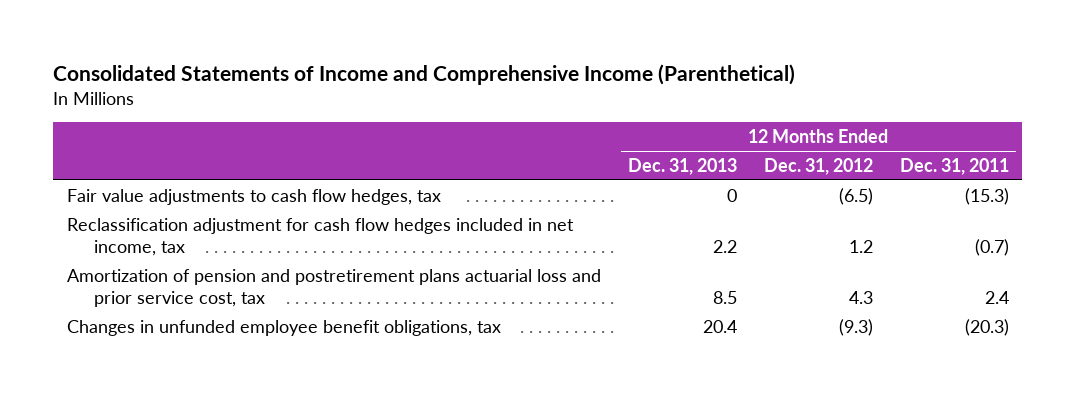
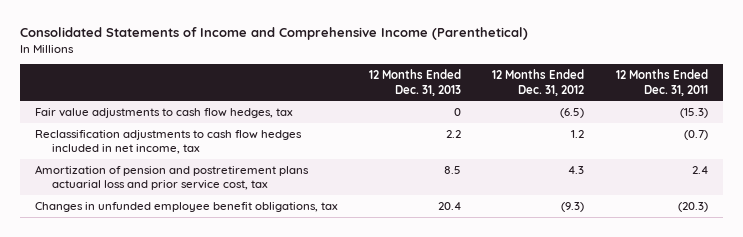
[66,217,574,257] Reclassification adjustment for cash flow hedges included in net income, tax -> [35,129,303,155] Reclassification adjustments to cash flow hedges included in net income, tax

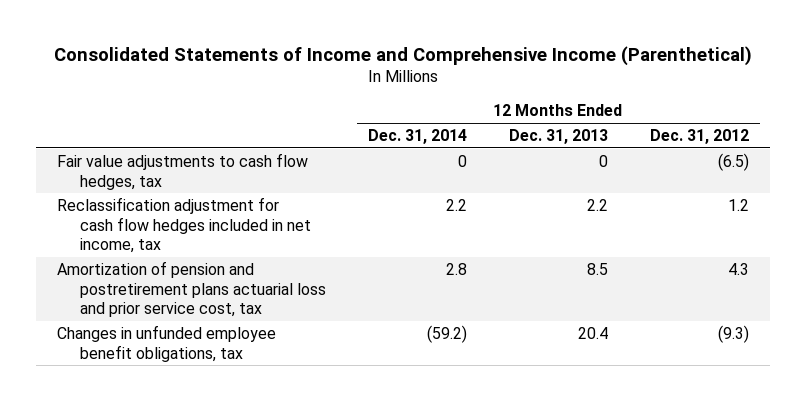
[615,69,708,96] 12 Months Ended Dec. 31, 2011 -> none
none -> [367,129,467,145] Dec. 31, 2014
[35,129,303,155] Reclassification adjustments to cash flow hedges included in net income, tax -> [56,196,311,254] Reclassification adjustment for cash flow hedges included in net income, tax

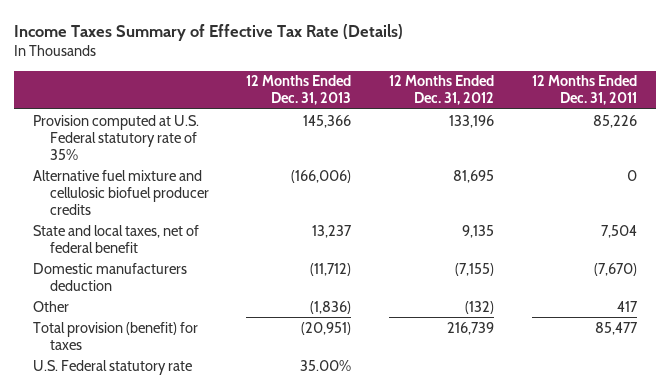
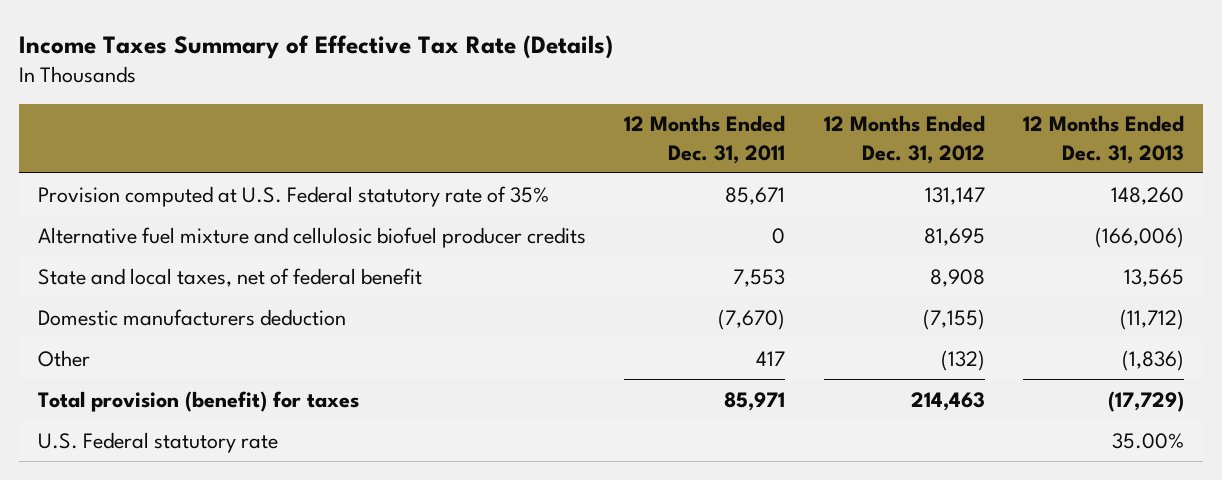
[303,114,352,128] 145,366 -> [1111,186,1185,205] 148,260
[449,114,495,128] 133,196 -> [924,186,985,205] 131,147
[592,114,637,128] 85,226 -> [725,186,786,205] 85,671
[312,224,353,238] 13,237 -> [1124,268,1185,287] 13,565
[462,224,495,238] 9,135 -> [929,268,985,287] 8,908
[600,224,637,238] 7,504 -> [733,268,786,287] 7,553
[301,321,352,335] (20,951) -> [1108,390,1185,412] (17,729)
[447,321,495,335] 216,739 -> [910,391,985,411] 214,463
[594,321,638,335] 85,477 -> [724,391,786,411] 85,971

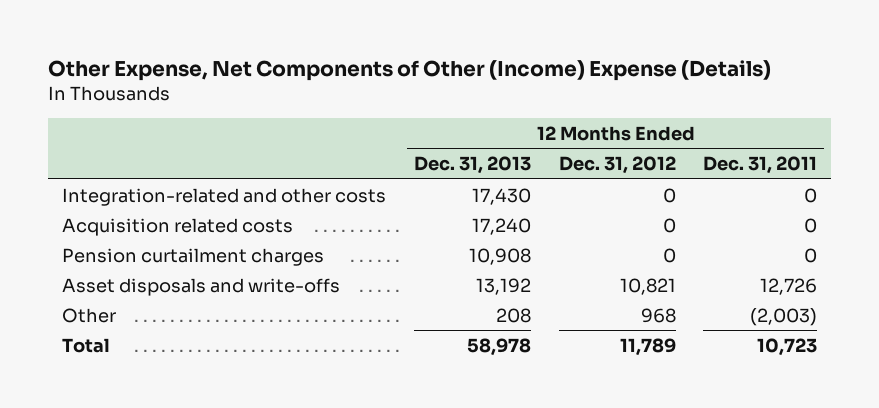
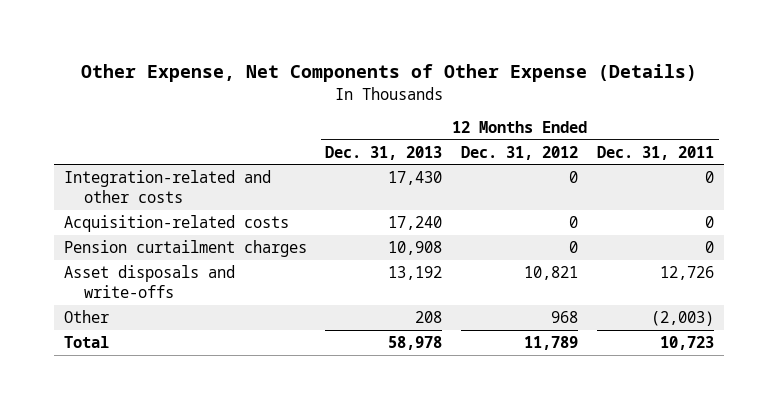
[48,59,772,81] Other Expense, Net Components of Other (Income) Expense (Details) -> [80,64,697,83] Other Expense, Net Components of Other Expense (Details)
[61,217,293,236] Acquisition related costs -> [63,214,289,232] Acquisition-related costs

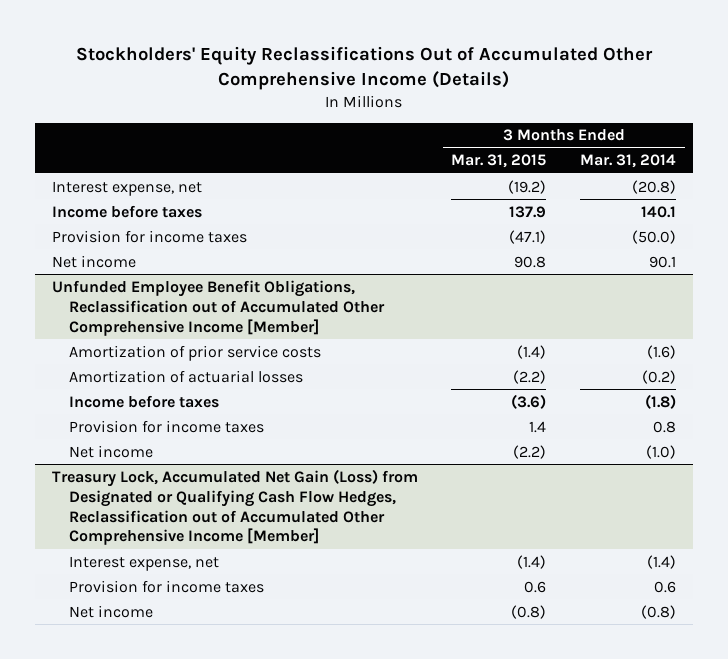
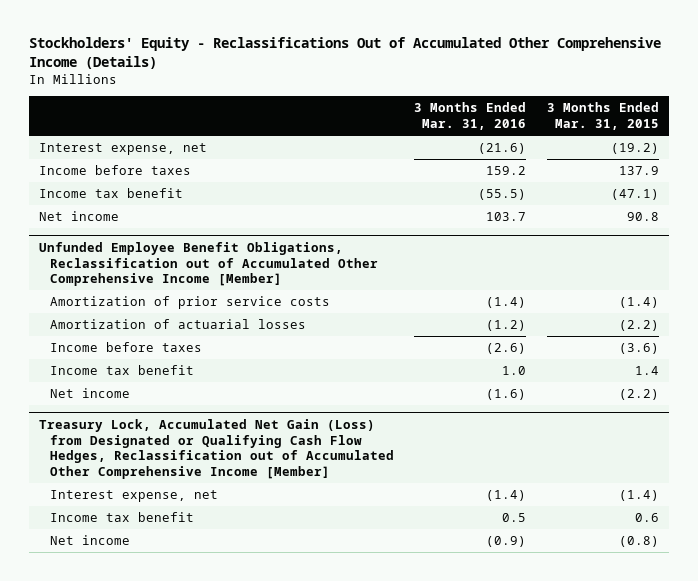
[75,45,653,90] Stockholders' Equity Reclassifications Out of Accumulated Other Comprehensive Income (Details) -> [28,37,661,70] Stockholders' Equity - Reclassifications Out of Accumulated Other Comprehensive Income (Details)
[580,154,677,169] Mar. 31, 2014 -> none
none -> [414,102,527,130] 3 Months Ended Mar. 31, 2016
[51,229,247,243] Provision for income taxes -> [39,188,184,199] Income tax benefit
[68,419,264,433] Provision for income taxes -> [50,365,195,376] Income tax benefit
[68,579,264,593] Provision for income taxes -> [50,512,195,523] Income tax benefit

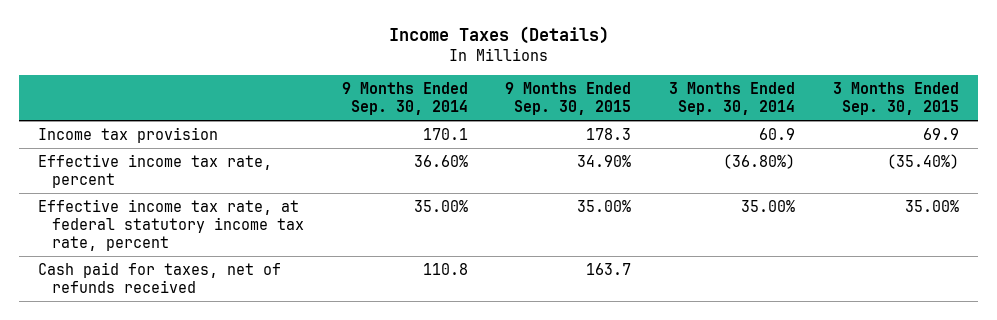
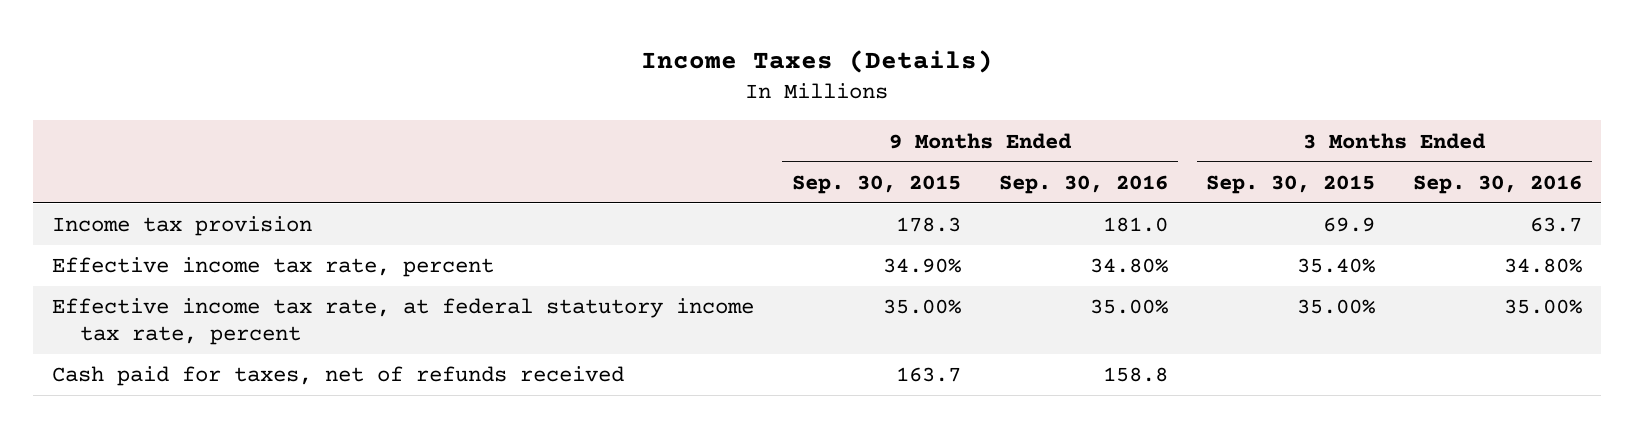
[341,82,468,115] 9 Months Ended Sep. 30, 2014 -> none
[669,82,796,115] 3 Months Ended Sep. 30, 2014 -> none
none -> [999,174,1169,194] Sep. 30, 2016
none -> [1413,174,1583,194] Sep. 30, 2016
[887,153,960,169] (35.40%) -> [1297,258,1376,274] 35.40%

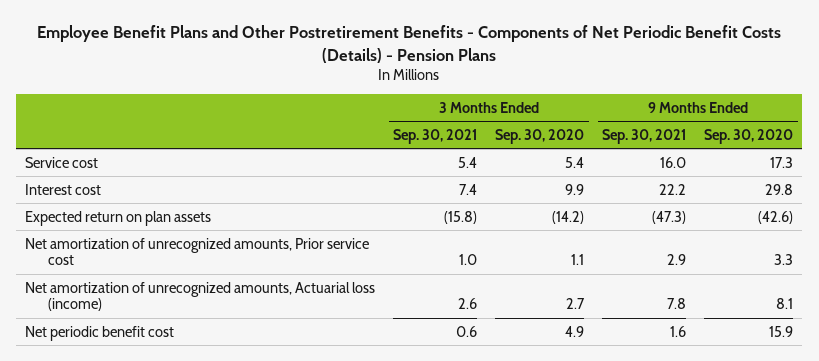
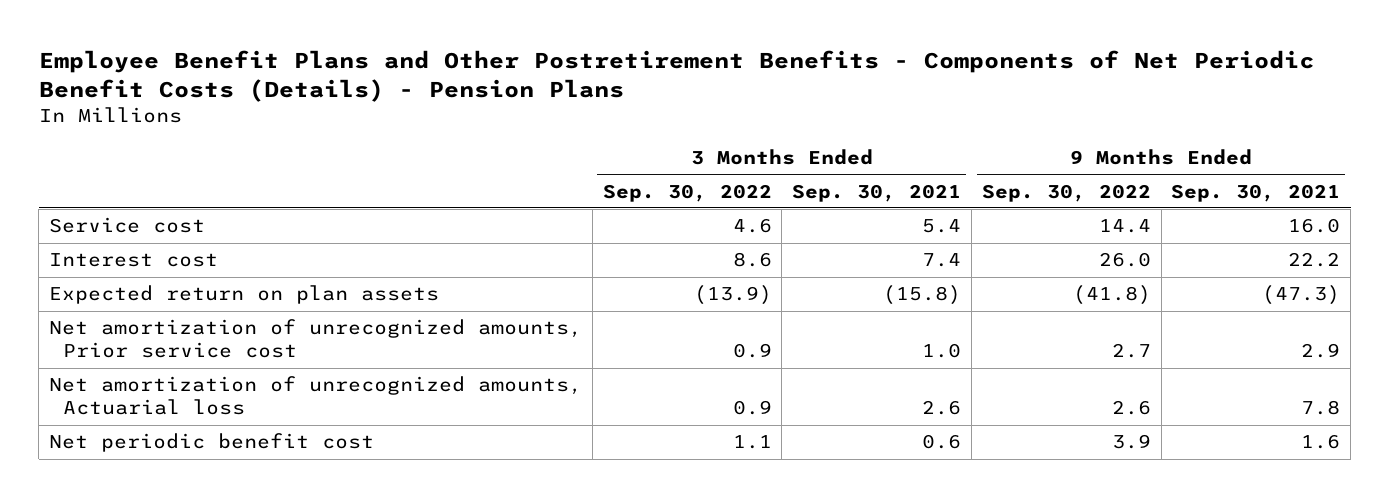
[495,128,585,144] Sep. 30, 2020 -> none
[704,128,794,144] Sep. 30, 2020 -> none
none -> [602,183,772,202] Sep. 30, 2022
none -> [981,183,1151,202] Sep. 30, 2022
[25,281,376,312] Net amortization of unrecognized amounts, Actuarial loss (income) -> [49,376,583,416] Net amortization of unrecognized amounts, Actuarial loss

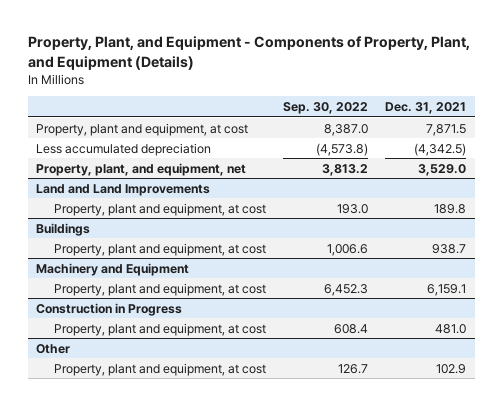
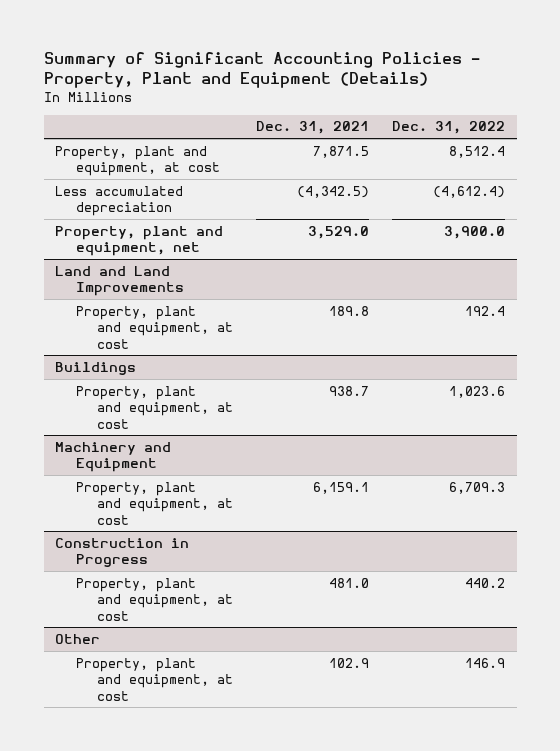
[27,36,470,70] Property, Plant, and Equipment - Components of Property, Plant, and Equipment (Details) -> [43,51,480,89] Summary of Significant Accounting Policies - Property, Plant and Equipment (Details)
[282,102,368,115] Sep. 30, 2022 -> none
none -> [392,121,506,135] Dec. 31, 2022
[36,162,247,176] Property, plant, and equipment, net -> [55,225,224,257] Property, plant and equipment, net

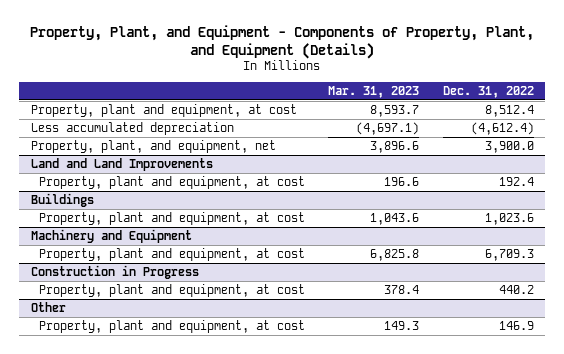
[43,51,480,89] Summary of Significant Accounting Policies - Property, Plant and Equipment (Details) -> [30,24,535,59] Property, Plant, and Equipment - Components of Property, Plant, and Equipment (Details)
[255,121,369,135] Dec. 31, 2021 -> none
none -> [328,85,420,98] Mar. 31, 2023
[55,225,224,257] Property, plant and equipment, net -> [30,139,276,153] Property, plant, and equipment, net

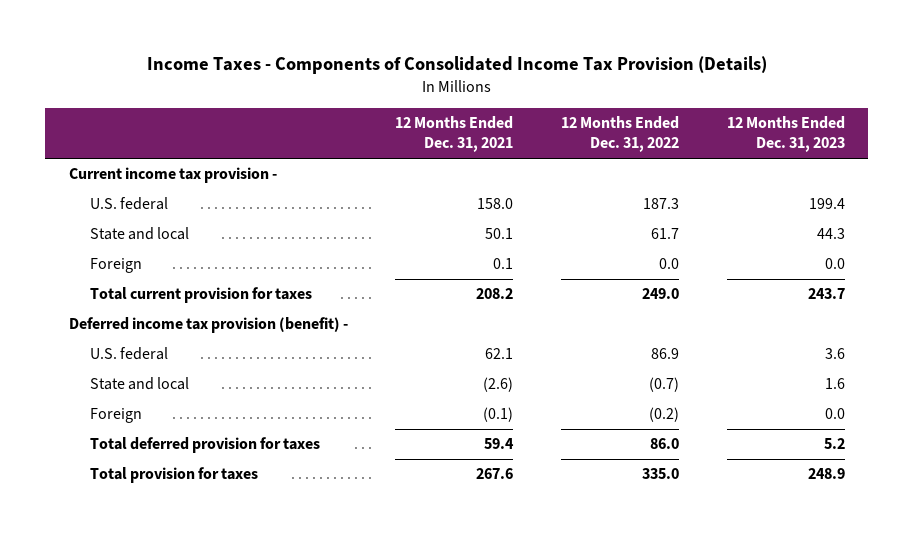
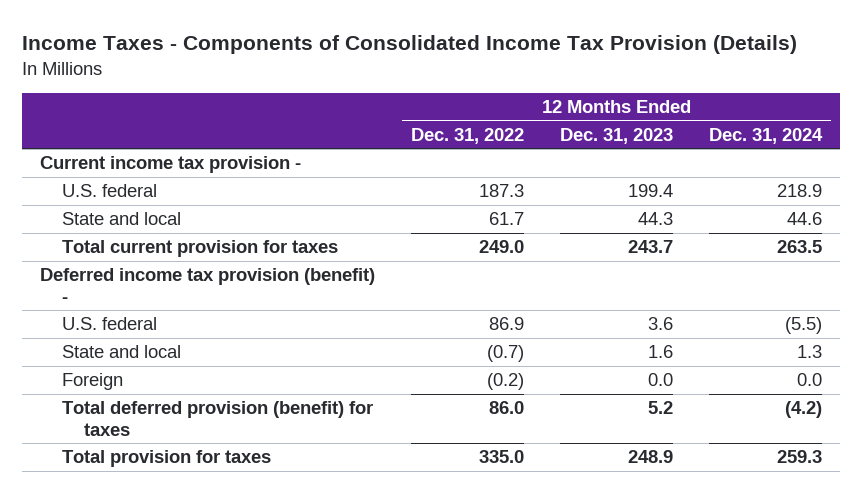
[395,116,514,153] 12 Months Ended Dec. 31, 2021 -> none
none -> [709,127,824,144] Dec. 31, 2024
[90,258,143,274] Foreign -> none
[90,437,321,454] Total deferred provision for taxes -> [61,401,373,436] Total deferred provision (benefit) for taxes

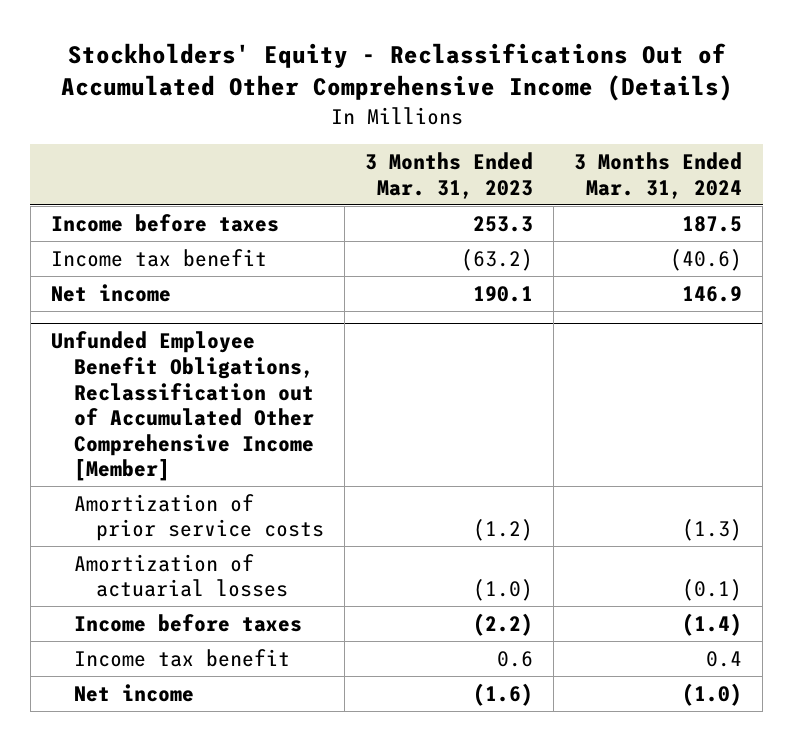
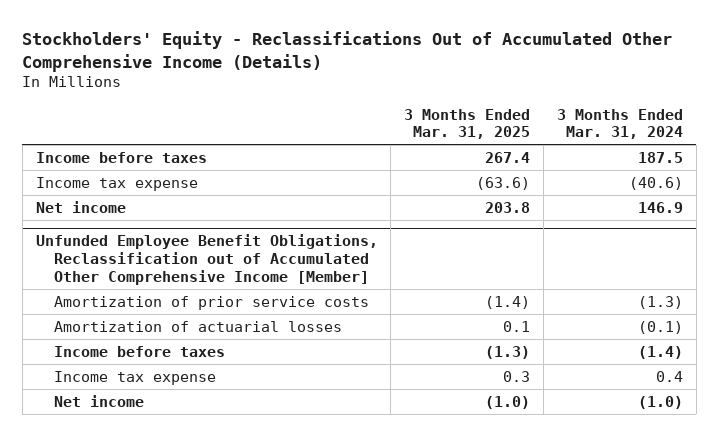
[365,152,534,199] 3 Months Ended Mar. 31, 2023 -> none
none -> [404,108,531,140] 3 Months Ended Mar. 31, 2025
[50,248,267,267] Income tax benefit -> [35,176,198,191] Income tax expense
[73,648,290,667] Income tax benefit -> [53,370,216,385] Income tax expense

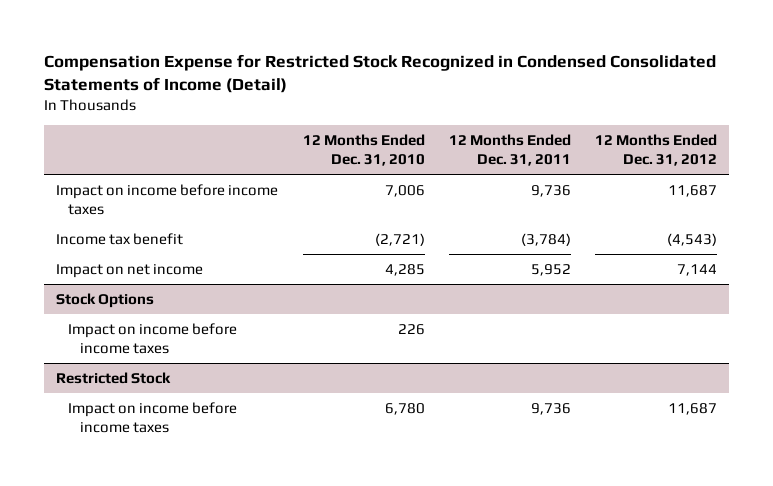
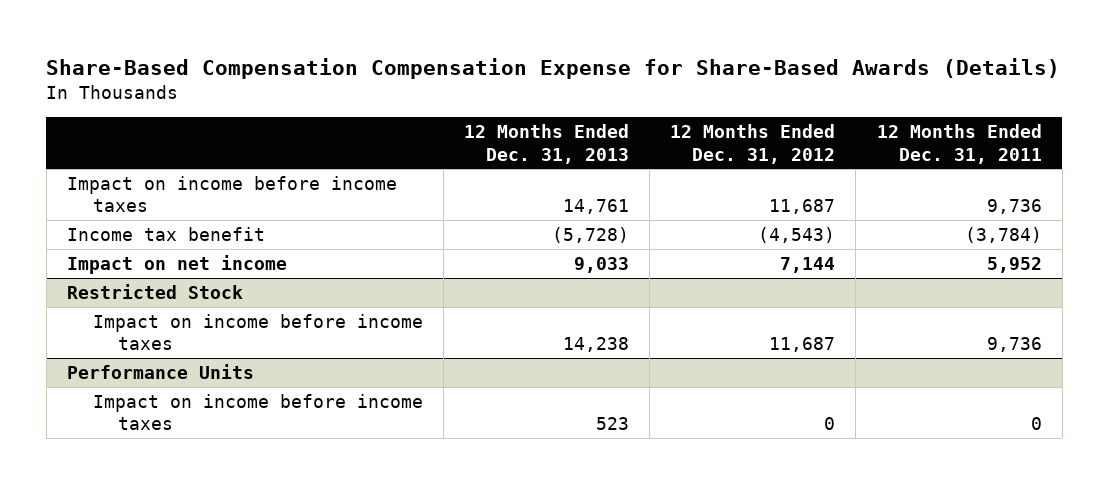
[44,54,717,94] Compensation Expense for Restricted Stock Recognized in Condensed Consolidated Statements of Income (Detail) -> [46,57,1061,79] Share-Based Compensation Compensation Expense for Share-Based Awards (Details)
[302,134,425,166] 12 Months Ended Dec. 31, 2010 -> none
none -> [463,124,629,164] 12 Months Ended Dec. 31, 2013
[56,292,155,308] Stock Options -> none
[68,322,238,354] Impact on income before income taxes -> none
none -> [67,364,255,380] Performance Units
none -> [92,394,423,431] Impact on income before income taxes

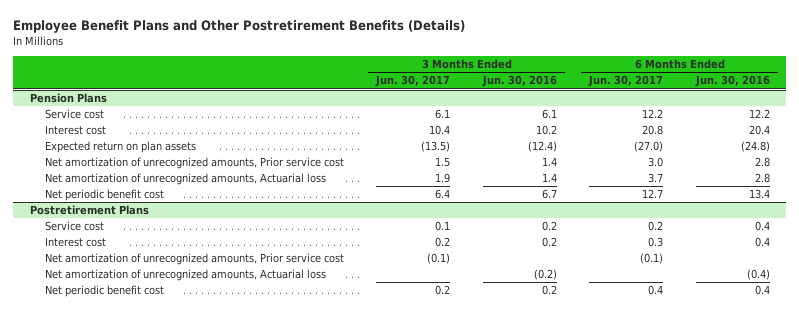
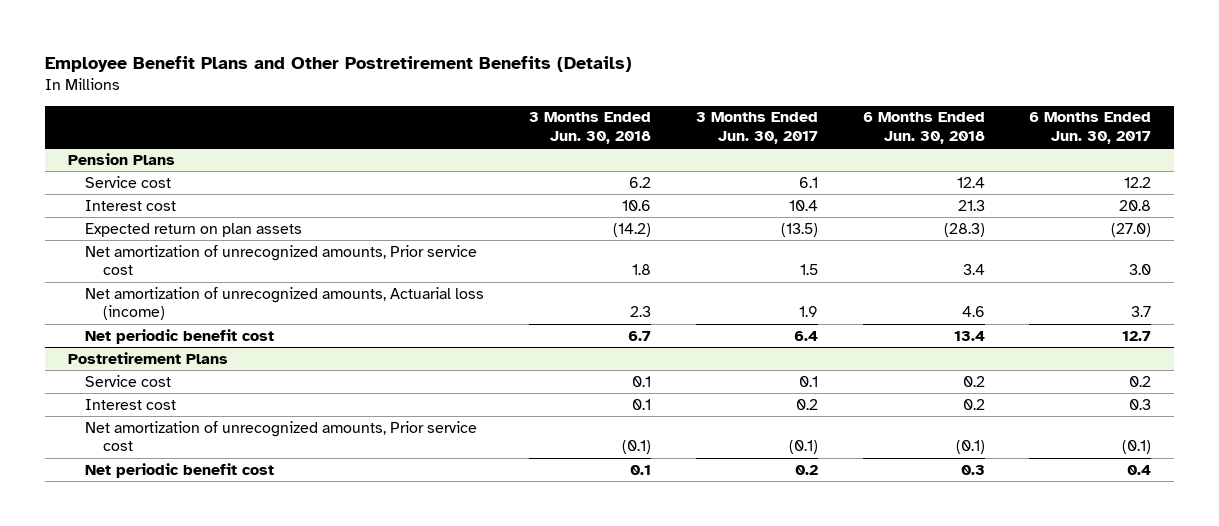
[481,75,557,88] Jun. 30, 2016 -> none
[694,75,770,88] Jun. 30, 2016 -> none
none -> [529,112,652,144] 3 Months Ended Jun. 30, 2018
none -> [862,112,985,144] 6 Months Ended Jun. 30, 2018
[44,173,326,186] Net amortization of unrecognized amounts, Actuarial loss -> [85,286,485,321] Net amortization of unrecognized amounts, Actuarial loss (income)
[44,269,326,282] Net amortization of unrecognized amounts, Actuarial loss -> none

